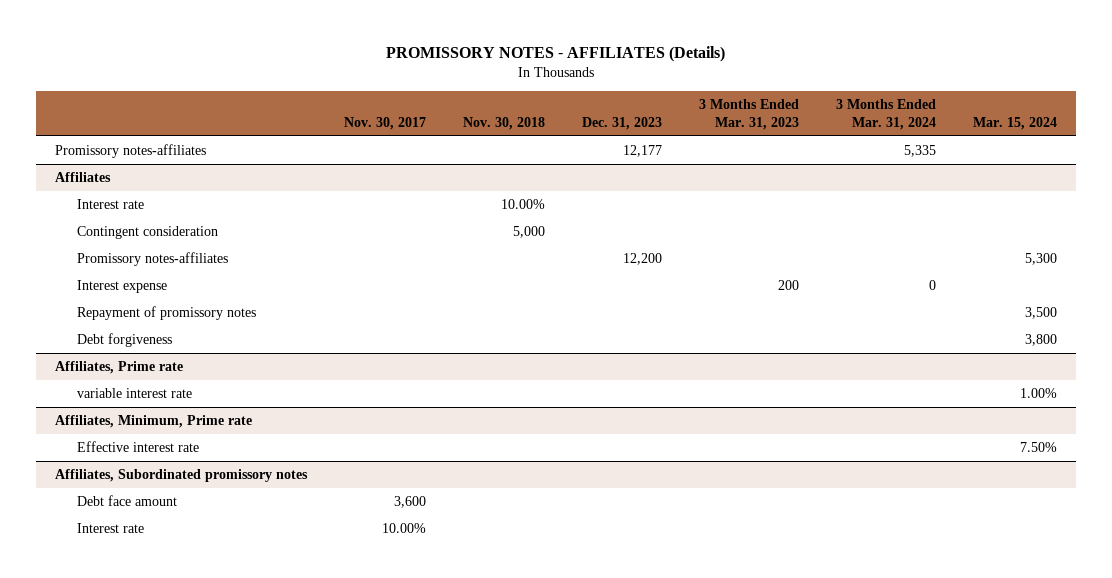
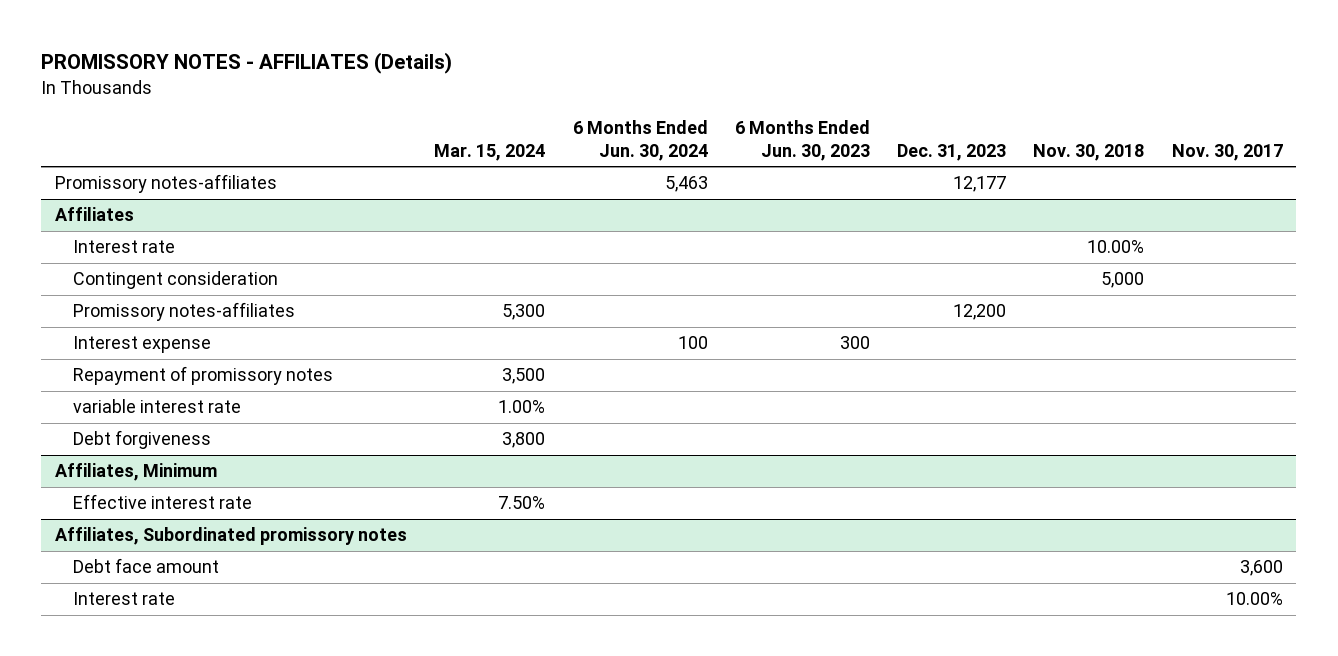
[699,98,800,130] 3 Months Ended Mar. 31, 2023 -> none
[836,98,937,130] 3 Months Ended Mar. 31, 2024 -> none
none -> [572,120,708,161] 6 Months Ended Jun. 30, 2024
none -> [734,120,870,161] 6 Months Ended Jun. 30, 2023
none -> [72,399,241,414] variable interest rate
[54,361,183,375] Affiliates, Prime rate -> none
[76,388,192,399] variable interest rate -> none
[54,415,252,429] Affiliates, Minimum, Prime rate -> [55,463,218,482] Affiliates, Minimum

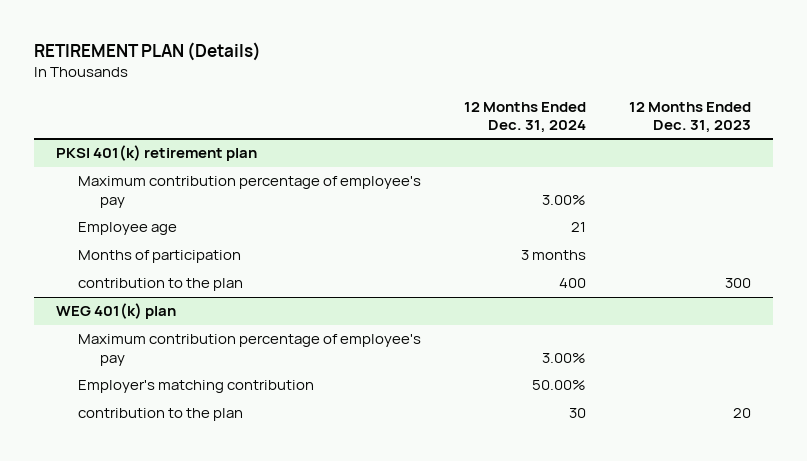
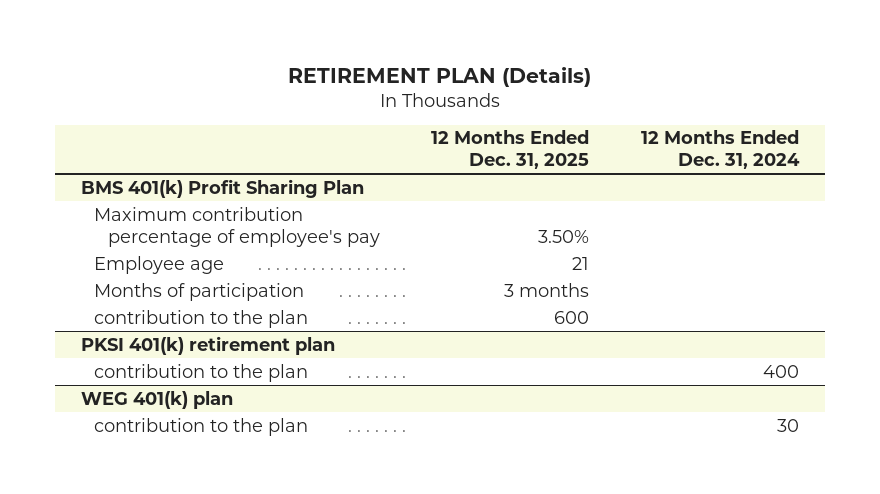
[629,101,752,133] 12 Months Ended Dec. 31, 2023 -> none
none -> [431,130,590,170] 12 Months Ended Dec. 31, 2025
none -> [80,178,364,198] BMS 401(k) Profit Sharing Plan
none -> [94,206,380,247] Maximum contribution percentage of employee's pay
none -> [94,255,225,274] Employee age
none -> [94,282,305,301] Months of participation
none -> [94,309,309,328] contribution to the plan
[77,176,421,208] Maximum contribution percentage of employee's pay -> none
[77,222,177,236] Employee age -> none
[77,250,241,264] Months of participation -> none
[77,334,421,366] Maximum contribution percentage of employee's pay -> none
[77,380,314,394] Employer's matching contribution -> none

